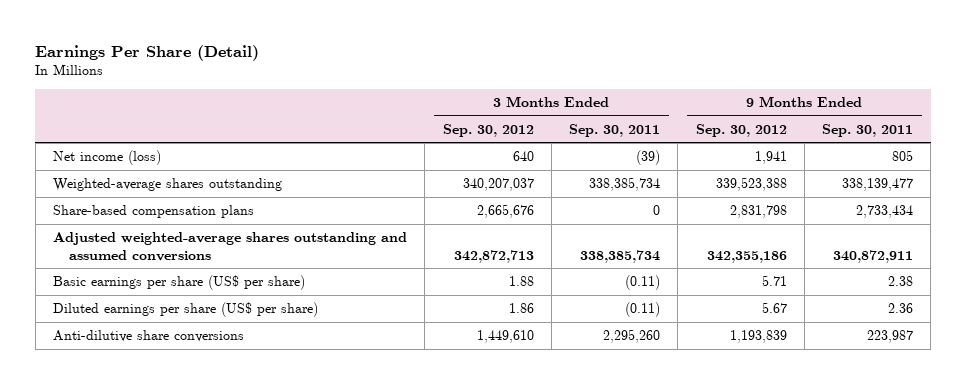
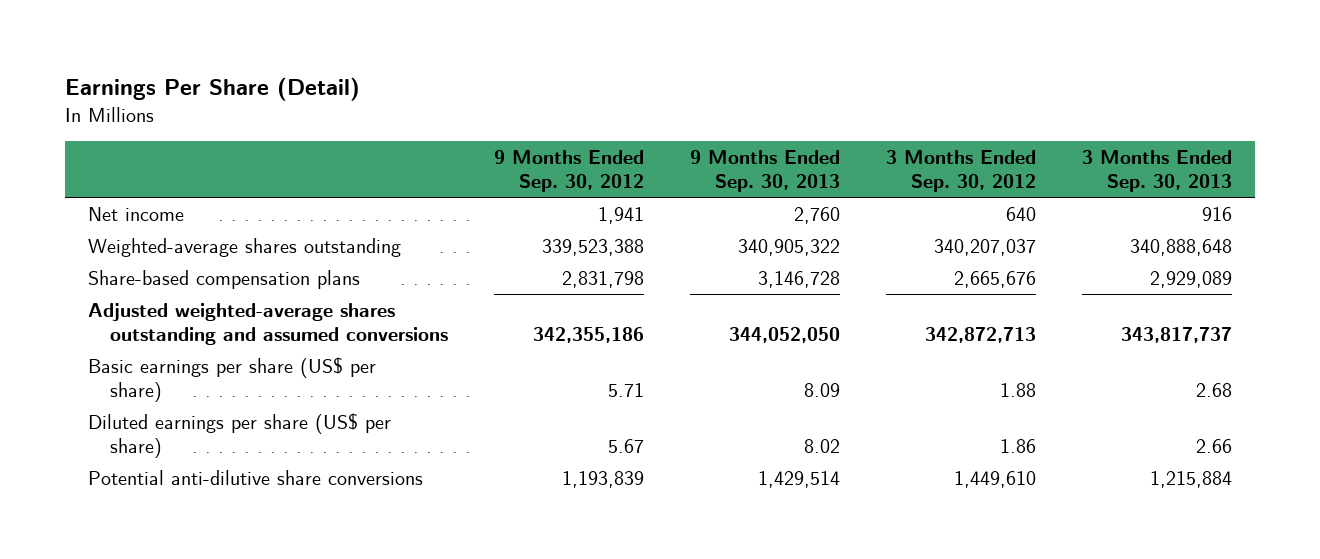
[569,123,661,137] Sep. 30, 2011 -> none
[822,123,914,137] Sep. 30, 2011 -> none
none -> [689,149,840,193] 9 Months Ended Sep. 30, 2013
none -> [1081,149,1232,193] 3 Months Ended Sep. 30, 2013
[53,150,162,166] Net income (loss) -> [88,206,185,221] Net income
[53,330,245,343] Anti-dilutive share conversions -> [88,469,424,485] Potential anti-dilutive share conversions

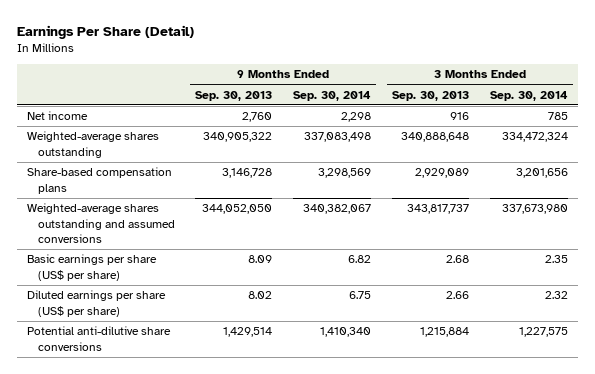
[494,149,645,193] 9 Months Ended Sep. 30, 2012 -> none
[885,149,1036,193] 3 Months Ended Sep. 30, 2012 -> none
none -> [293,90,372,101] Sep. 30, 2014
none -> [489,90,568,101] Sep. 30, 2014
[88,302,449,345] Adjusted weighted-average shares outstanding and assumed conversions -> [27,203,175,243] Weighted-average shares outstanding and assumed conversions

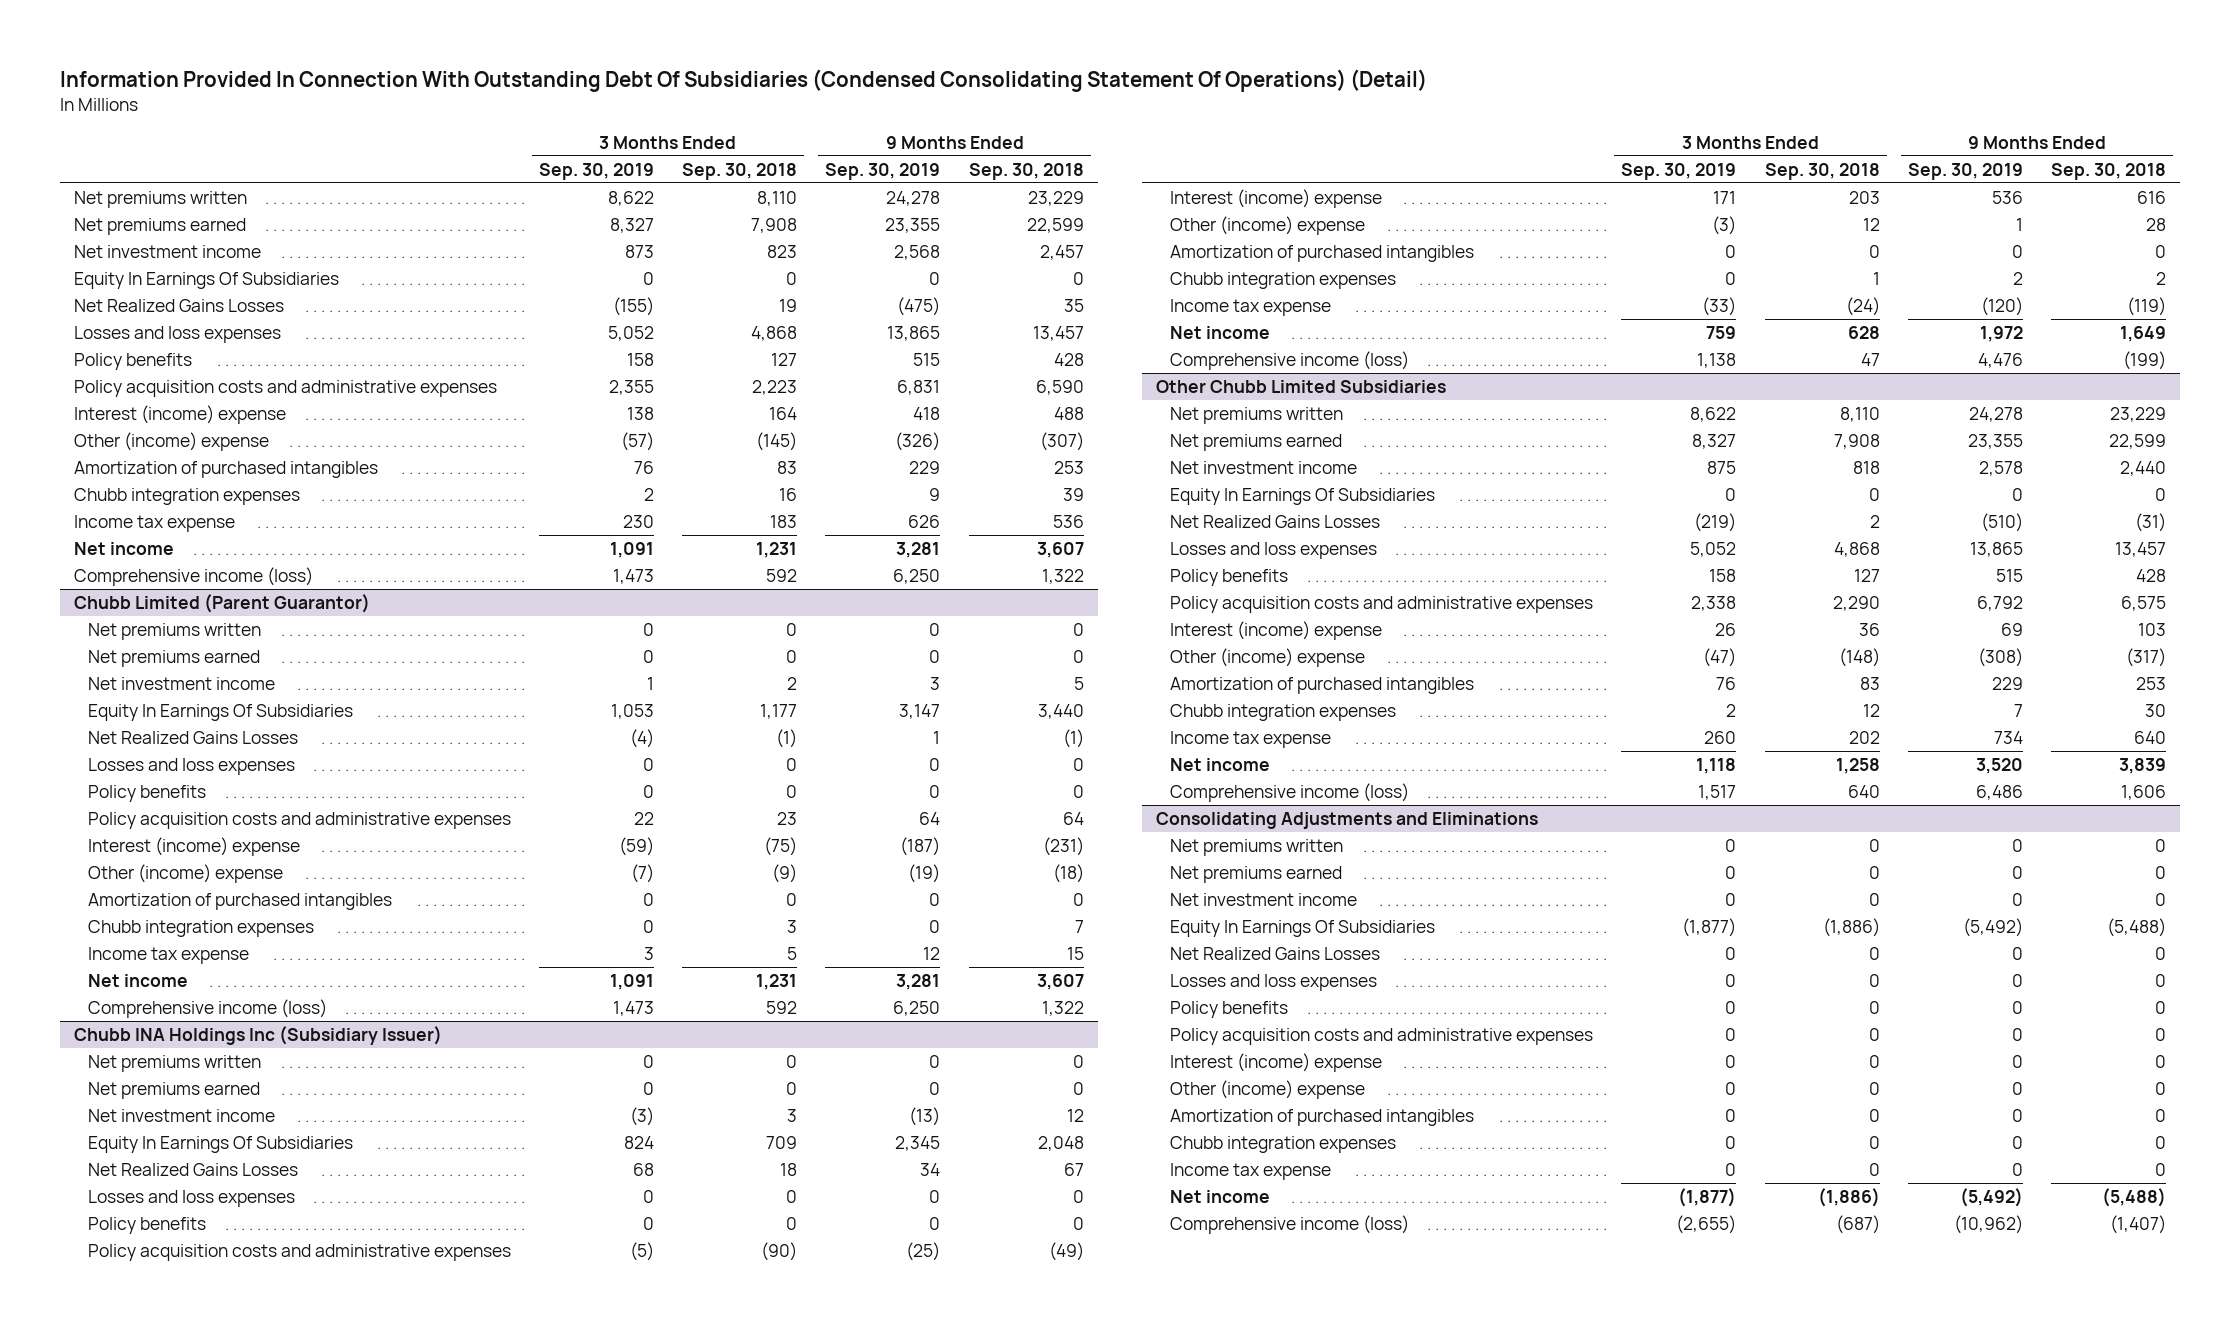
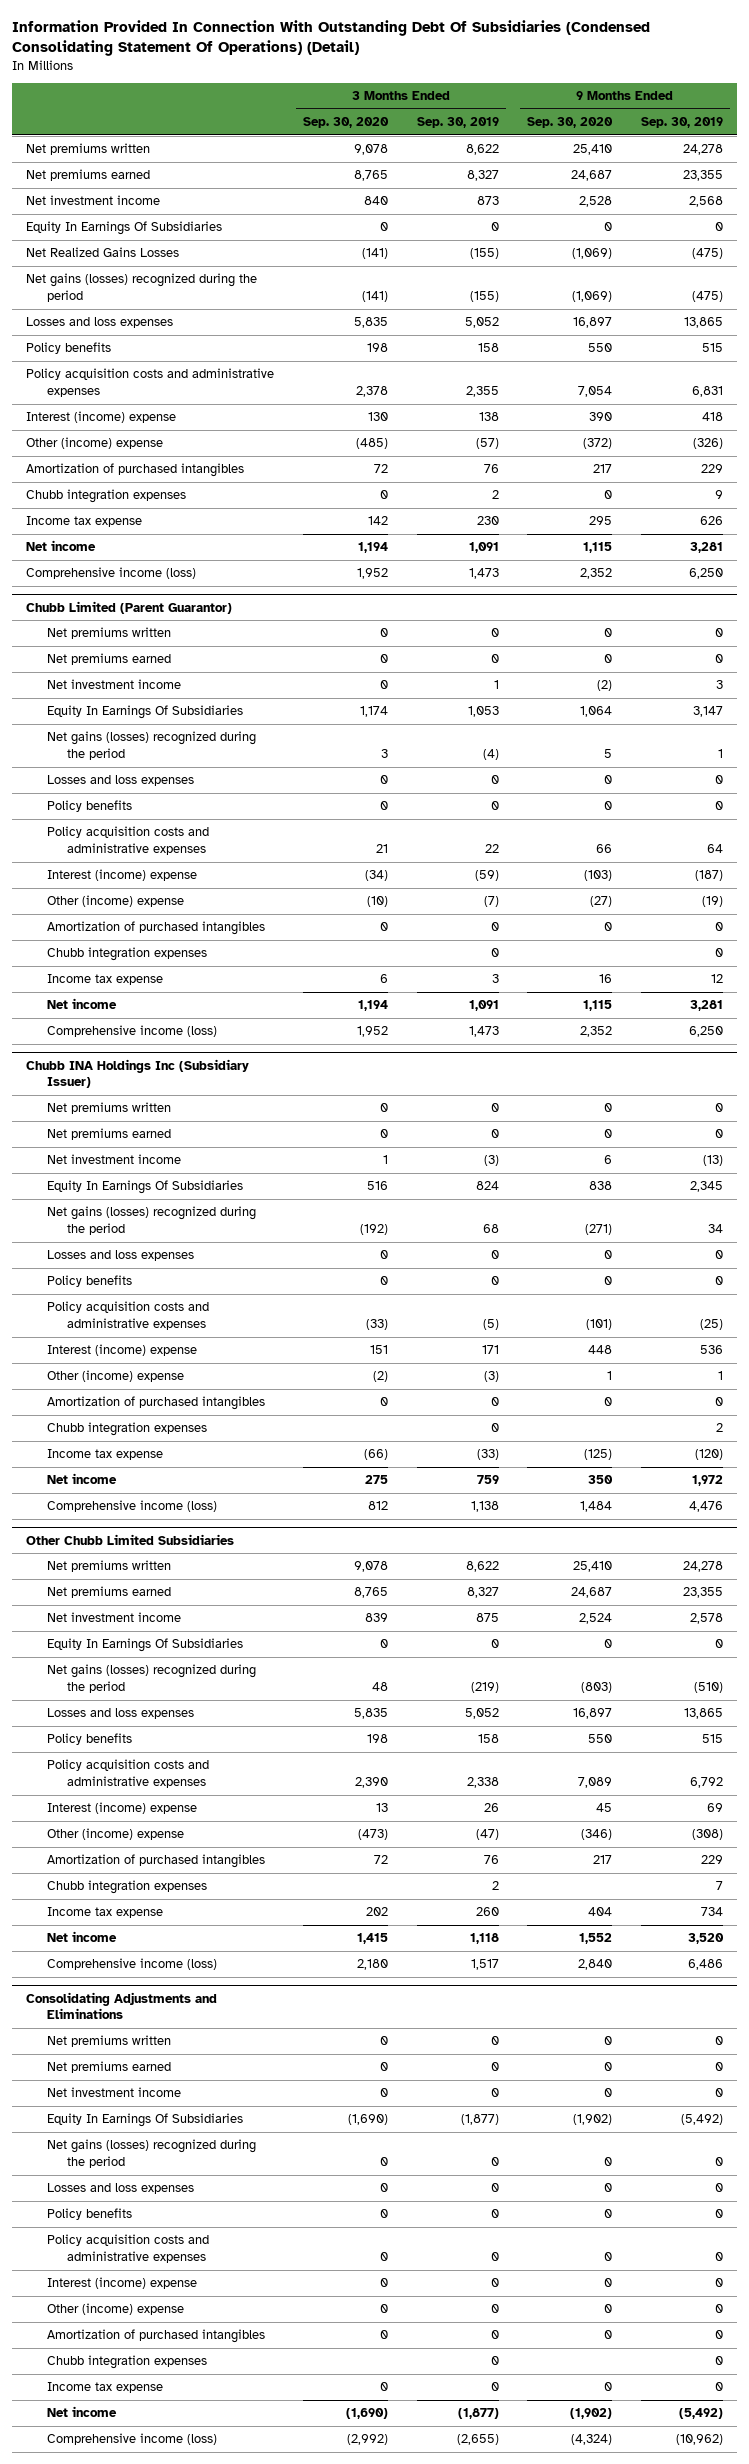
[682,162,798,180] Sep. 30, 2018 -> none
[968,162,1084,180] Sep. 30, 2018 -> none
none -> [303,117,390,129] Sep. 30, 2020
none -> [527,117,614,129] Sep. 30, 2020
none -> [26,273,258,302] Net gains (losses) recognized during the period
[87,731,298,745] Net Realized Gains Losses -> none
none -> [46,731,256,760] Net gains (losses) recognized during the period
[87,1163,298,1177] Net Realized Gains Losses -> [46,1206,256,1235] Net gains (losses) recognized during the period
[1170,515,1381,529] Net Realized Gains Losses -> [46,1664,256,1693] Net gains (losses) recognized during the period
[1170,947,1381,961] Net Realized Gains Losses -> none
none -> [46,2139,256,2168] Net gains (losses) recognized during the period

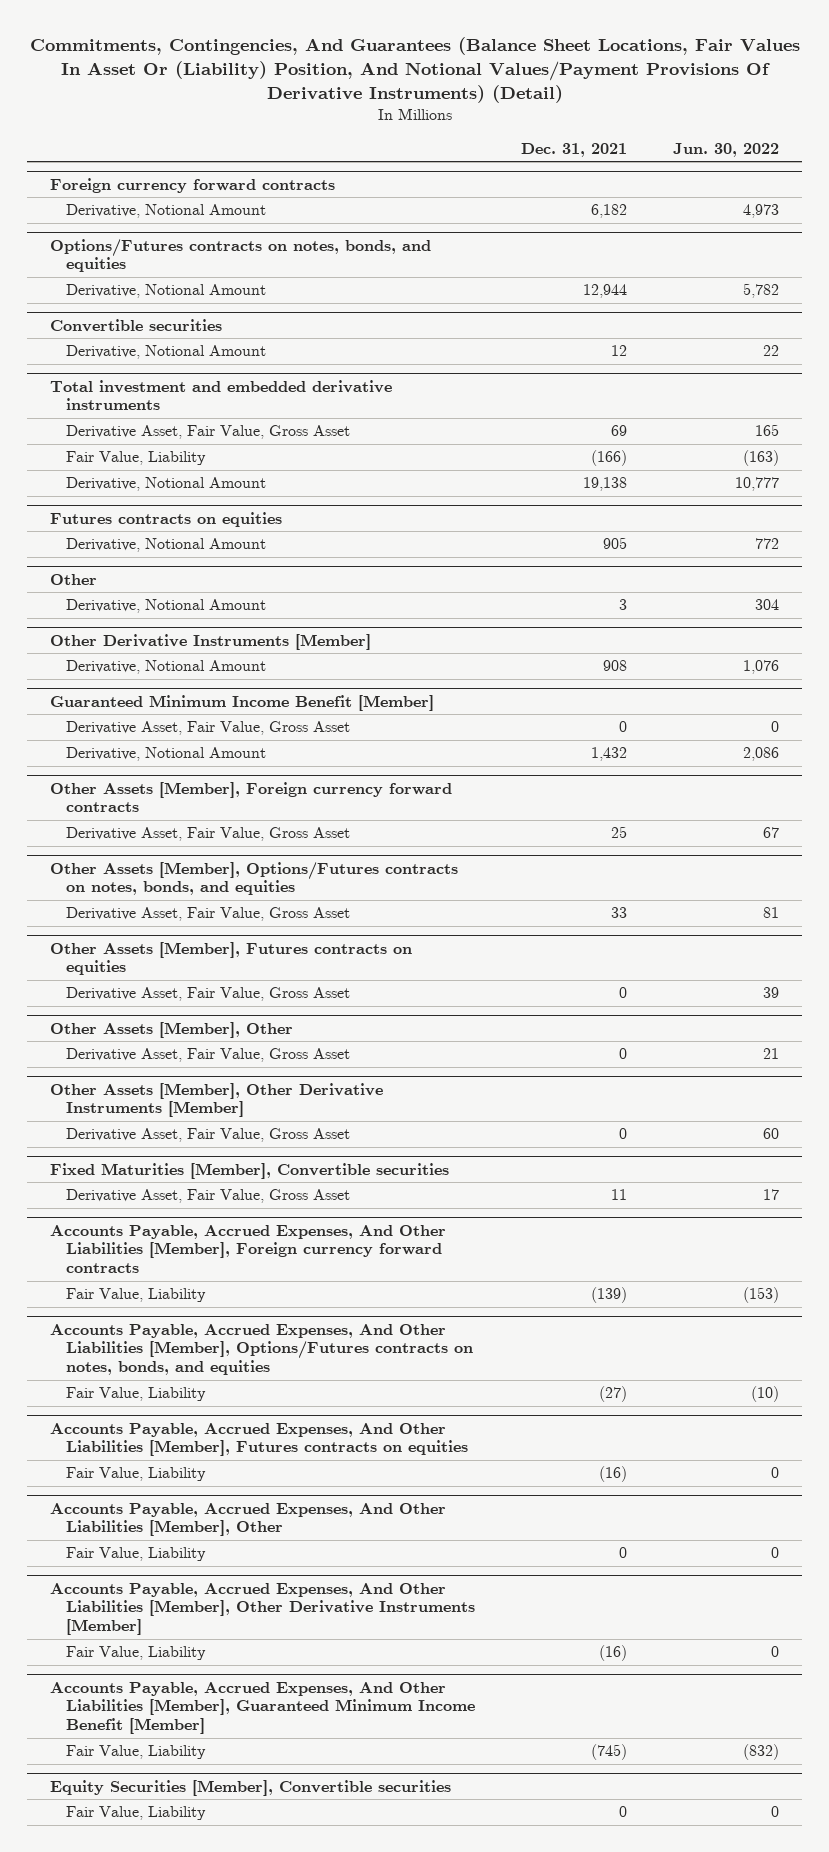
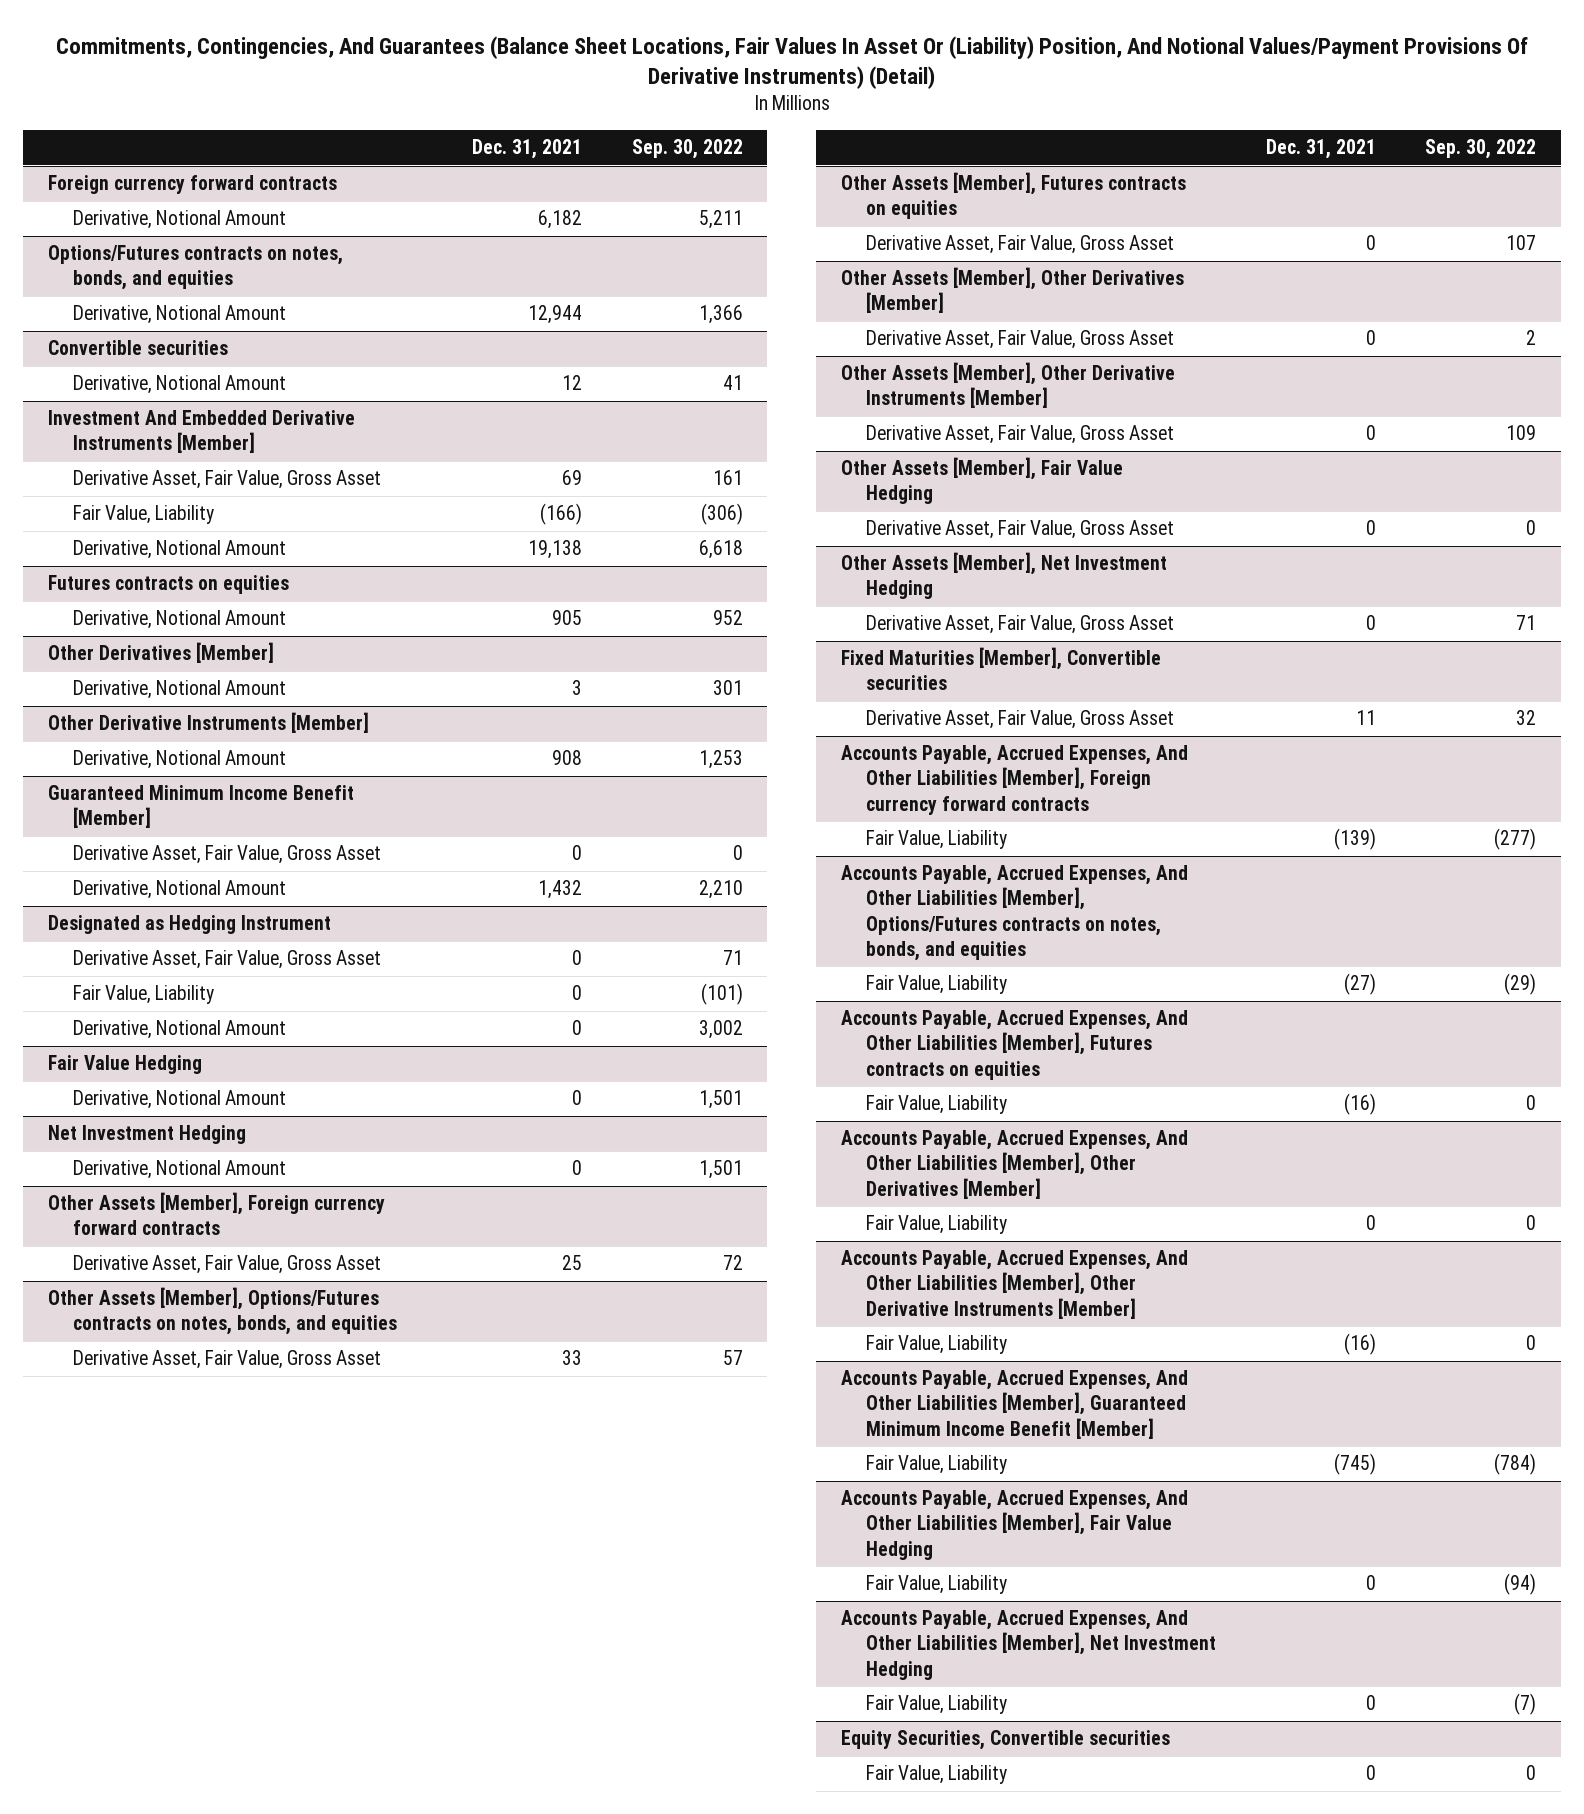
[673,142,780,157] Jun. 30, 2022 -> none
none -> [631,139,743,160] Sep. 30, 2022
[50,379,393,411] Total investment and embedded derivative instruments -> [47,410,355,454] Investment And Embedded Derivative Instruments [Member]
[50,573,98,585] Other -> [47,642,274,664] Other Derivatives [Member]
none -> [47,915,331,935] Designated as Hedging Instrument
none -> [73,950,382,970] Derivative Asset, Fair Value, Gross Asset
none -> [73,985,215,1005] Fair Value, Liability
none -> [73,1020,287,1040] Derivative, Notional Amount
none -> [47,1055,202,1075] Fair Value Hedging
none -> [73,1090,287,1110] Derivative, Notional Amount
none -> [47,1125,246,1145] Net Investment Hedging
none -> [73,1160,287,1180] Derivative, Notional Amount
[50,1021,294,1038] Other Assets [Member], Other -> [840,267,1184,314] Other Assets [Member], Other Derivatives [Member]
none -> [840,457,1123,505] Other Assets [Member], Fair Value Hedging
none -> [866,520,1175,540] Derivative Asset, Fair Value, Gross Asset
none -> [840,552,1167,600] Other Assets [Member], Net Investment Hedging
none -> [866,615,1175,635] Derivative Asset, Fair Value, Gross Asset
[50,1502,447,1537] Accounts Payable, Accrued Expenses, And Other Liabilities [Member], Other -> [840,1130,1188,1199] Accounts Payable, Accrued Expenses, And Other Liabilities [Member], Other Derivatives [Member]
[50,1779,452,1796] Equity Securities [Member], Convertible securities -> none
none -> [840,1490,1188,1560] Accounts Payable, Accrued Expenses, And Other Liabilities [Member], Fair Value Hedging
none -> [840,1610,1217,1680] Accounts Payable, Accrued Expenses, And Other Liabilities [Member], Net Investment Hedging
none -> [866,1695,1008,1715] Fair Value, Liability
none -> [840,1730,1170,1751] Equity Securities, Convertible securities
none -> [866,1765,1008,1785] Fair Value, Liability

